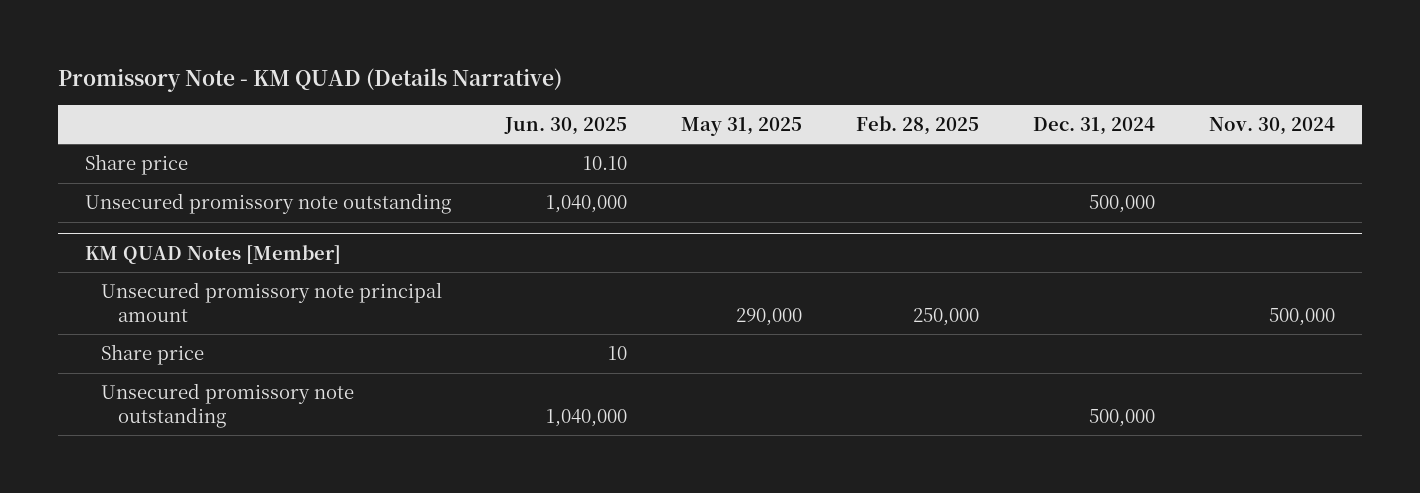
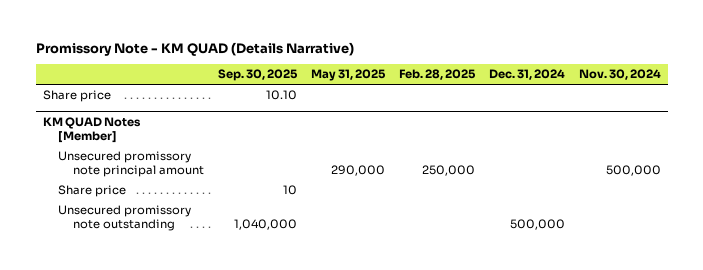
[503,116,627,135] Jun. 30, 2025 -> none
none -> [217,69,298,82] Sep. 30, 2025
[84,192,451,214] Unsecured promissory note outstanding -> none

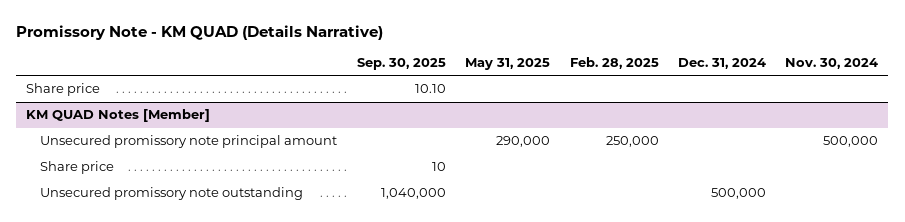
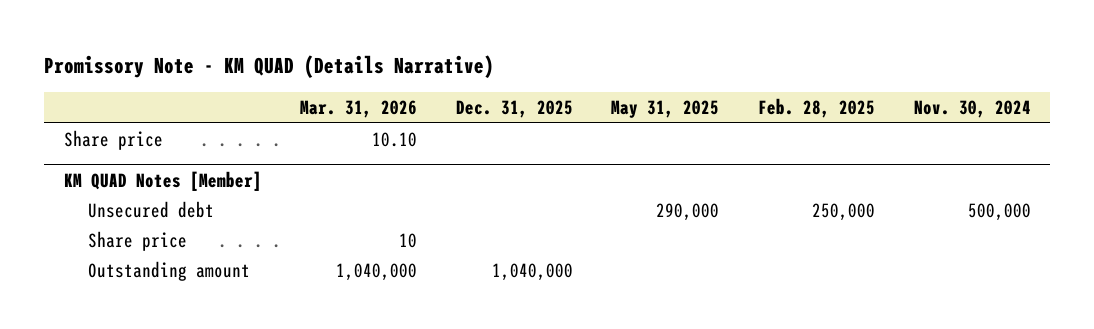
[356,58,446,71] Sep. 30, 2025 -> none
[678,58,767,70] Dec. 31, 2024 -> none
none -> [300,99,418,118] Mar. 31, 2026
none -> [455,99,573,118] Dec. 31, 2025
[40,135,338,149] Unsecured promissory note principal amount -> [88,200,215,218] Unsecured debt
[40,187,304,201] Unsecured promissory note outstanding -> none
none -> [88,260,251,281] Outstanding amount

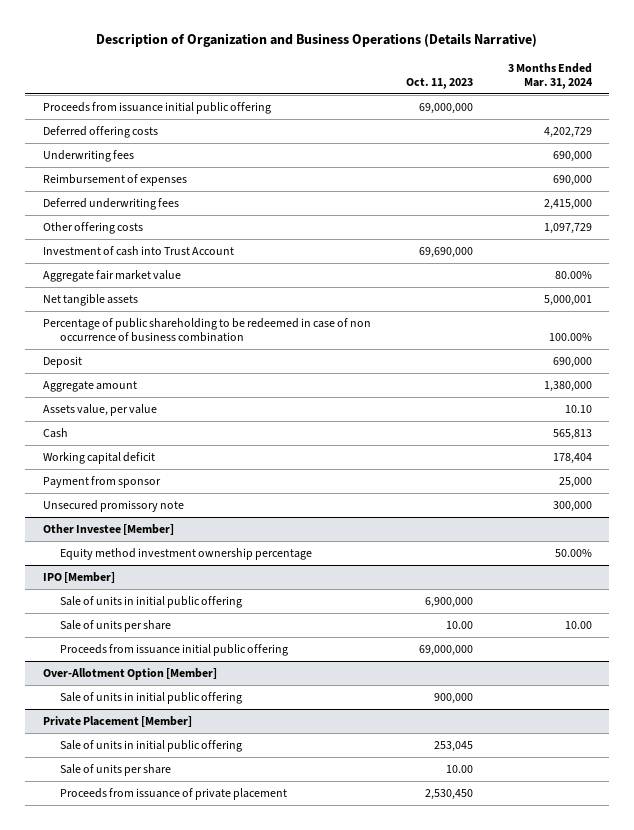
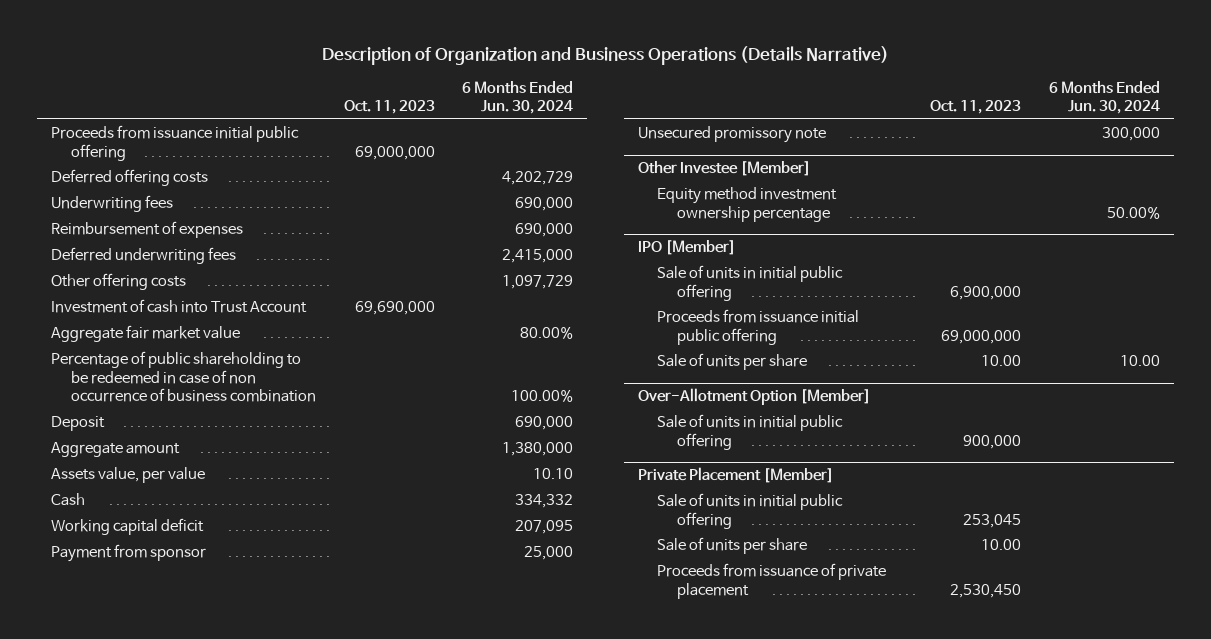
[507,62,593,89] 3 Months Ended Mar. 31, 2024 -> none
none -> [462,80,574,115] 6 Months Ended Jun. 30, 2024
[42,293,138,306] Net tangible assets -> none
[59,619,171,632] Sale of units per share -> [657,353,808,371] Sale of units per share

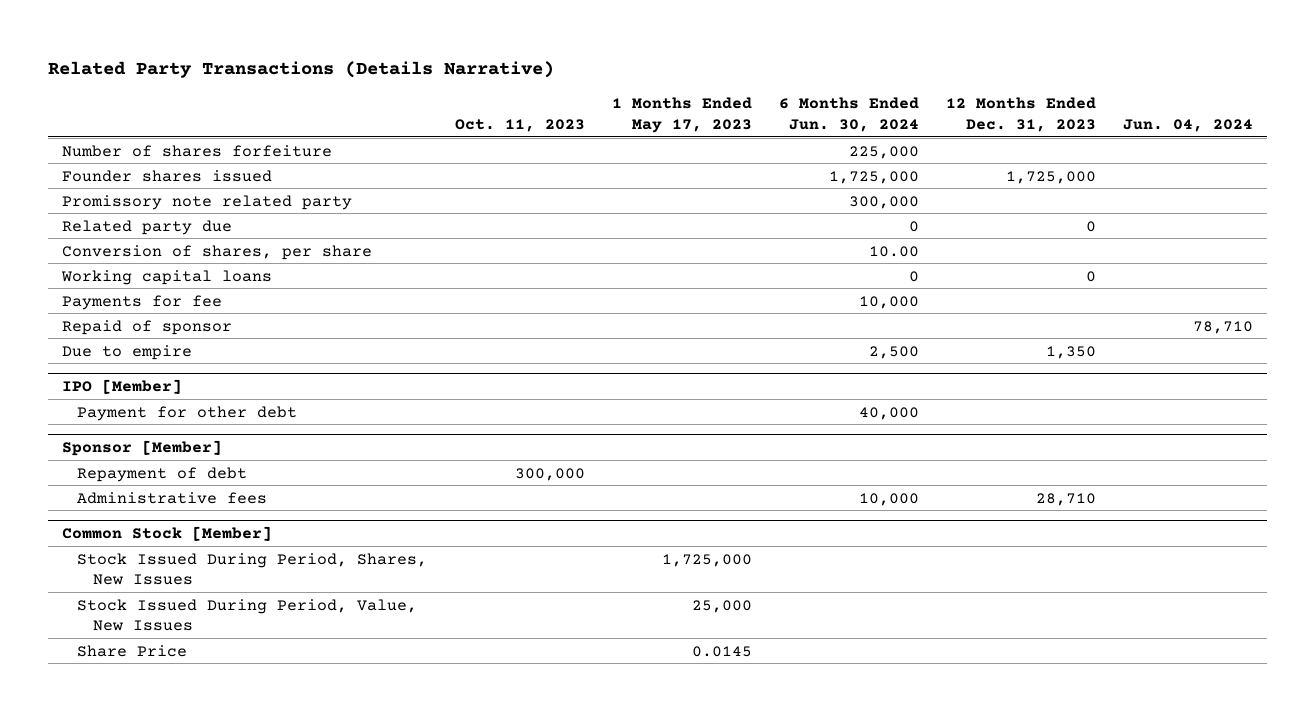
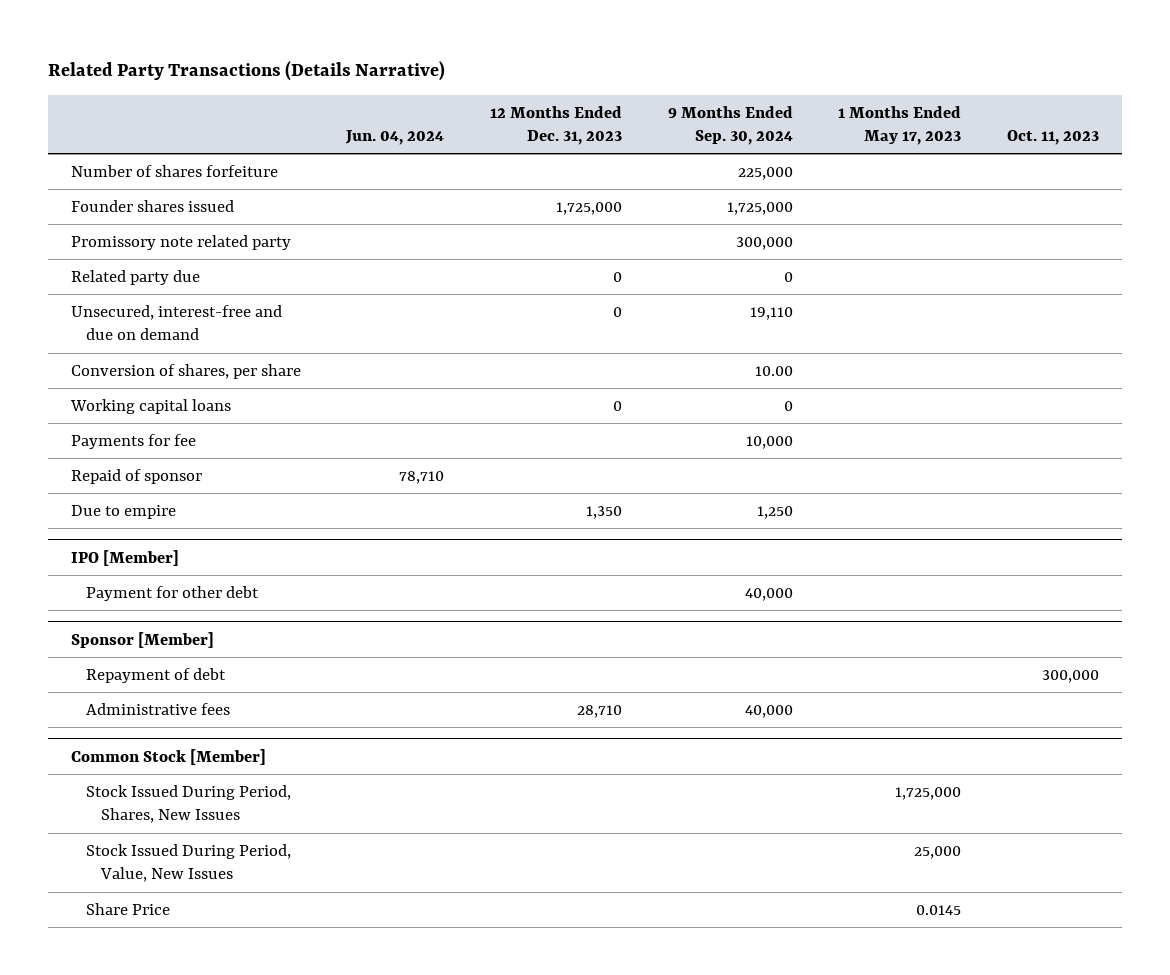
[778,97,919,133] 6 Months Ended Jun. 30, 2024 -> none
none -> [667,105,793,145] 9 Months Ended Sep. 30, 2024
none -> [70,304,282,341] Unsecured, interest-free and due on demand

